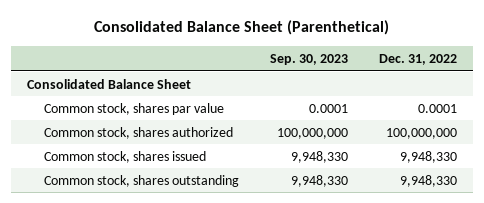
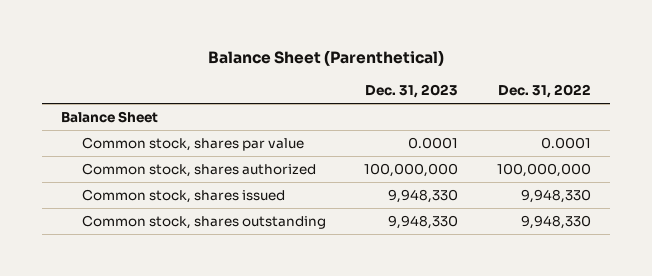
[93,20,389,36] Consolidated Balance Sheet (Parenthetical) -> [208,50,445,67] Balance Sheet (Parenthetical)
[270,53,349,65] Sep. 30, 2023 -> none
none -> [365,83,459,98] Dec. 31, 2023
[26,78,191,89] Consolidated Balance Sheet -> [61,111,159,124] Balance Sheet

